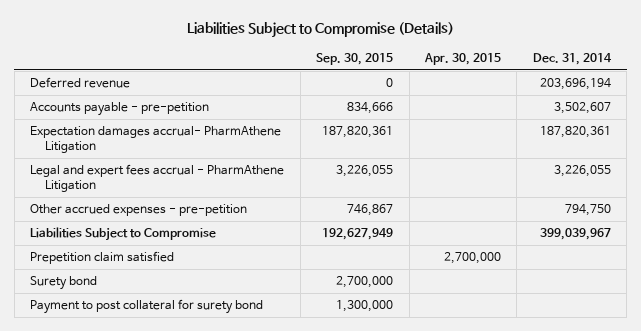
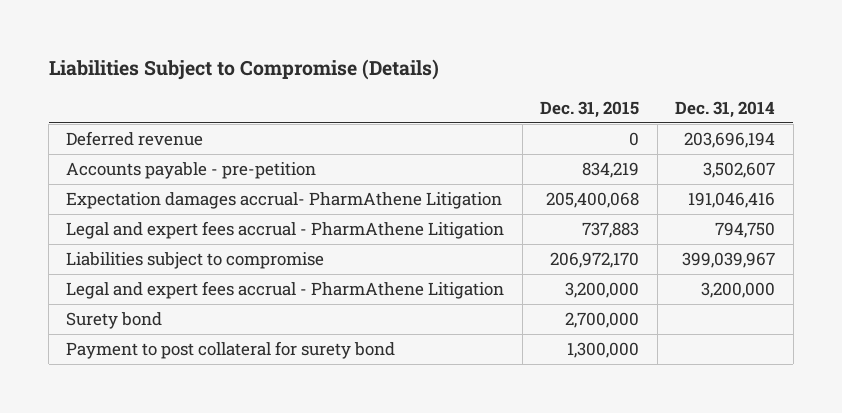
[316,52,394,65] Sep. 30, 2015 -> none
[424,52,502,65] Apr. 30, 2015 -> none
none -> [540,100,640,118] Dec. 31, 2015
[30,204,248,217] Other accrued expenses - pre-petition -> none
[30,251,175,265] Prepetition claim satisfied -> none
[539,126,611,139] 187,820,361 -> [688,192,776,209] 191,046,416
[553,165,611,178] 3,226,055 -> [715,222,776,239] 794,750
[30,227,217,242] Liabilities Subject to Compromise -> [66,252,325,270] Liabilities subject to compromise
none -> [66,281,505,300] Legal and expert fees accrual - PharmAthene Litigation

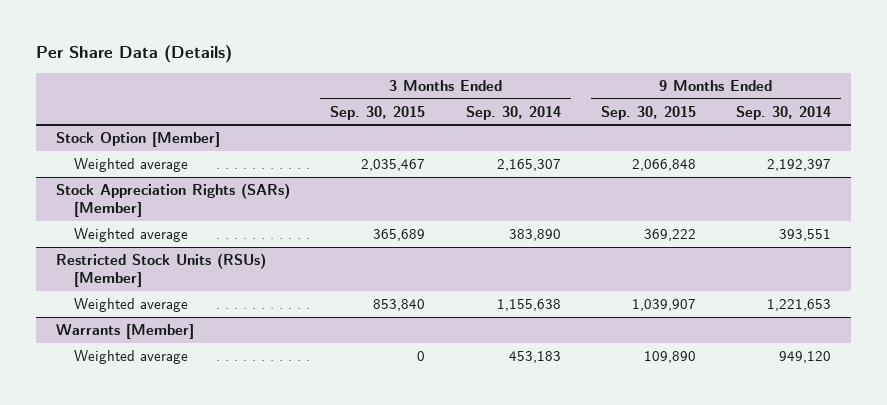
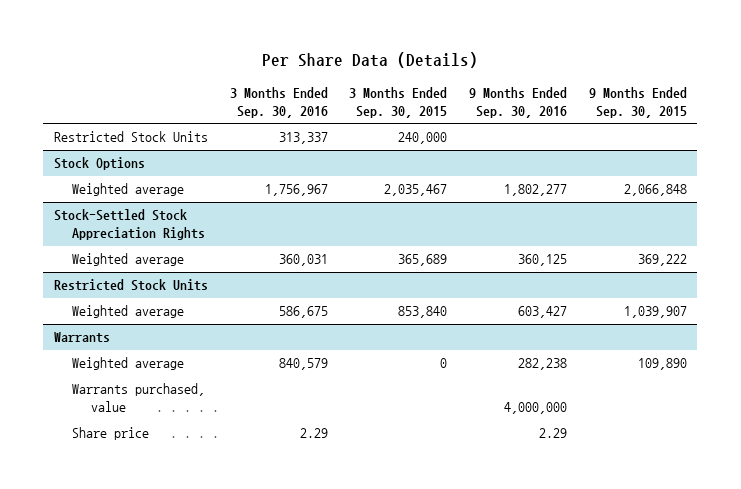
[465,105,561,120] Sep. 30, 2014 -> none
[736,105,832,120] Sep. 30, 2014 -> none
none -> [229,86,328,118] 3 Months Ended Sep. 30, 2016
none -> [468,86,567,118] 9 Months Ended Sep. 30, 2016
none -> [53,131,208,143] Restricted Stock Units
[56,131,221,147] Stock Option [Member] -> [53,157,145,171] Stock Options
[56,182,291,217] Stock Appreciation Rights (SARs) [Member] -> [53,209,206,241] Stock-Settled Stock Appreciation Rights
[56,252,267,287] Restricted Stock Units (RSUs) [Member] -> [53,279,208,292] Restricted Stock Units
[56,323,195,339] Warrants [Member] -> [53,332,110,344] Warrants
none -> [72,383,206,413] Warrants purchased, value
none -> [72,427,150,441] Share price

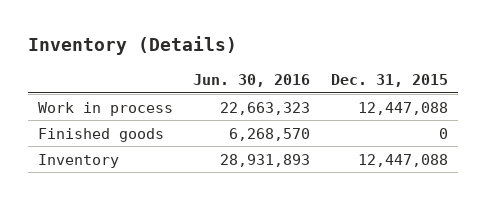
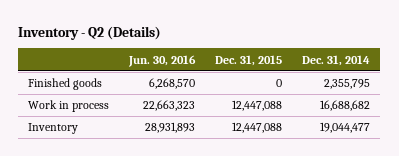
[27,36,237,56] Inventory (Details) -> [18,25,162,40] Inventory - Q2 (Details)
none -> [302,54,371,66] Dec. 31, 2014
[38,101,174,116] Work in process -> [28,100,110,113] Work in process

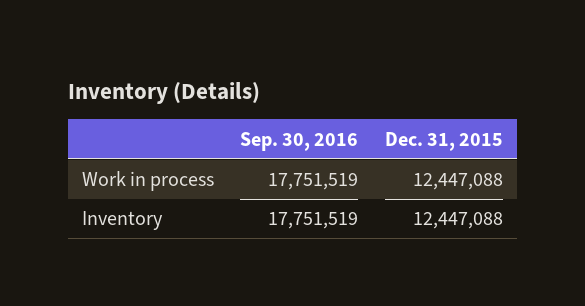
[18,25,162,40] Inventory - Q2 (Details) -> [68,82,261,105] Inventory (Details)
[128,54,197,67] Jun. 30, 2016 -> none
[302,54,371,66] Dec. 31, 2014 -> none
none -> [240,131,359,151] Sep. 30, 2016
[28,78,103,91] Finished goods -> none

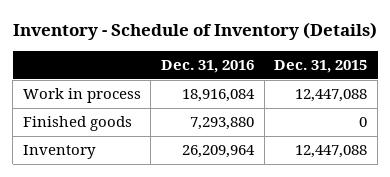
[68,82,261,105] Inventory (Details) -> [12,21,377,40] Inventory - Schedule of Inventory (Details)
[240,131,359,151] Sep. 30, 2016 -> none
none -> [161,60,255,74] Dec. 31, 2016
none -> [22,116,132,132] Finished goods

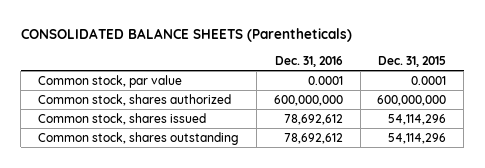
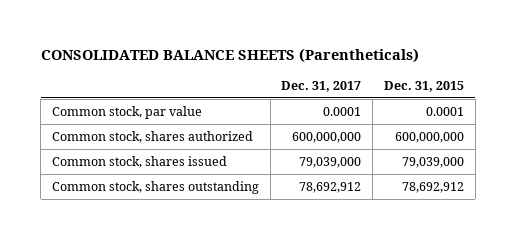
[274,55,343,67] Dec. 31, 2016 -> none
none -> [281,80,362,92] Dec. 31, 2017
[388,113,447,125] 54,114,296 -> [401,156,464,168] 79,039,000
[388,132,447,144] 54,114,296 -> [401,181,464,193] 78,692,912

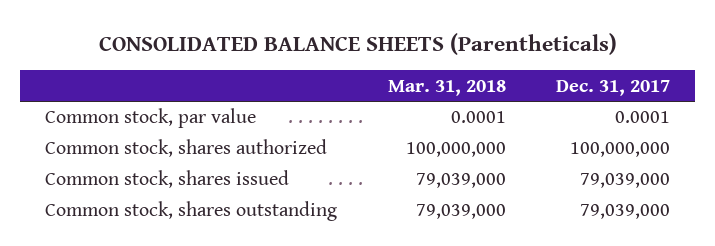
[383,80,464,92] Dec. 31, 2015 -> none
none -> [387,79,506,96] Mar. 31, 2018
[292,131,362,143] 600,000,000 -> [569,142,670,158] 100,000,000
[299,181,362,193] 78,692,912 -> [579,204,670,220] 79,039,000

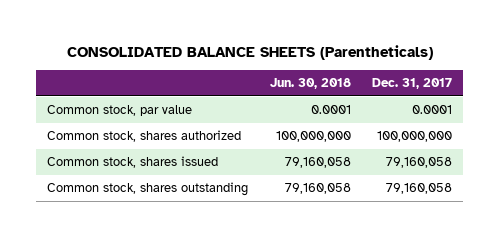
[387,79,506,96] Mar. 31, 2018 -> none
none -> [269,78,351,90] Jun. 30, 2018
[579,173,670,189] 79,039,000 -> [386,157,453,169] 79,160,058
[579,204,670,220] 79,039,000 -> [386,183,453,195] 79,160,058

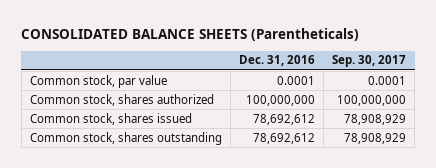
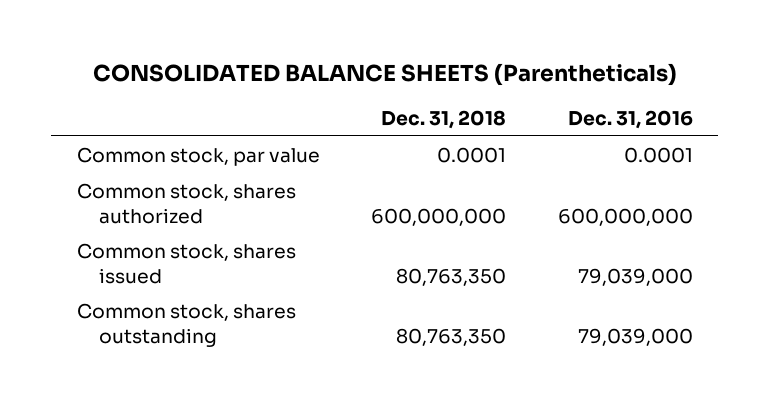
[332,55,407,68] Sep. 30, 2017 -> none
none -> [381,109,507,129] Dec. 31, 2018
[245,94,315,106] 100,000,000 -> [557,207,693,226] 600,000,000
[252,113,315,125] 78,692,612 -> [577,267,693,286] 79,039,000
[252,132,315,144] 78,692,612 -> [577,327,693,346] 79,039,000

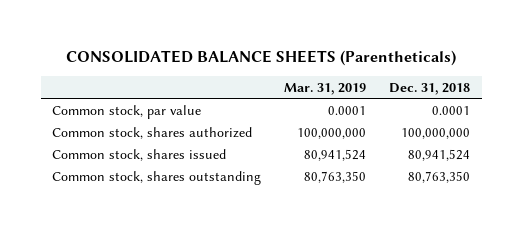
[567,109,693,129] Dec. 31, 2016 -> none
none -> [284,82,367,95] Mar. 31, 2019
[371,207,507,226] 600,000,000 -> [401,127,471,139] 100,000,000
[396,267,507,286] 80,763,350 -> [408,148,471,161] 80,941,524

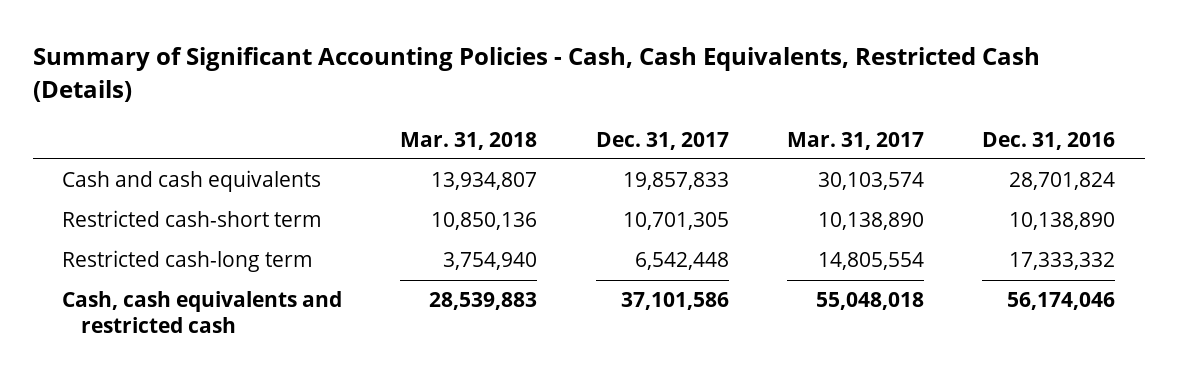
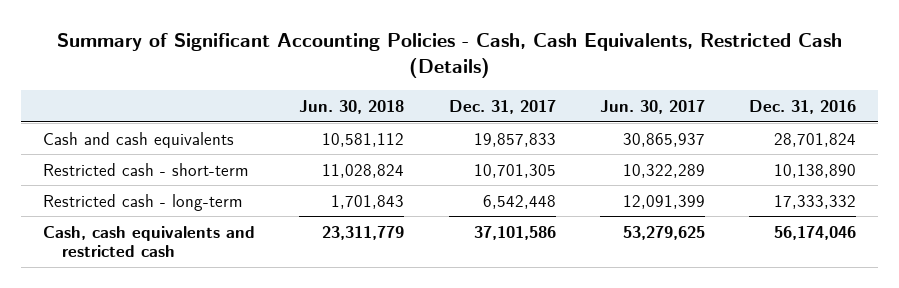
[400,131,538,150] Mar. 31, 2018 -> none
[787,131,925,150] Mar. 31, 2017 -> none
none -> [299,99,405,114] Jun. 30, 2018
none -> [599,99,705,114] Jun. 30, 2017
[61,210,322,228] Restricted cash-short term -> [43,162,250,176] Restricted cash - short-term
[61,250,313,273] Restricted cash-long term -> [43,193,244,211] Restricted cash - long-term

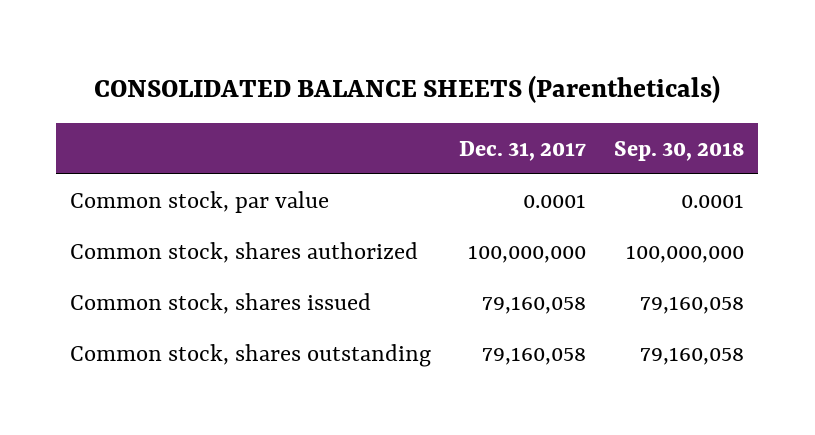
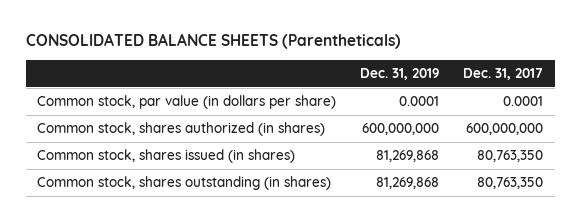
[614,140,745,161] Sep. 30, 2018 -> none
none -> [360,68,440,81] Dec. 31, 2019
[70,190,330,213] Common stock, par value -> [37,95,337,110] Common stock, par value (in dollars per share)
[70,241,419,263] Common stock, shares authorized -> [37,122,326,137] Common stock, shares authorized (in shares)
[468,244,587,263] 100,000,000 -> [465,123,543,136] 600,000,000
[70,292,372,314] Common stock, shares issued -> [37,149,296,164] Common stock, shares issued (in shares)
[482,295,587,314] 79,160,058 -> [476,150,543,163] 80,763,350
[70,343,432,367] Common stock, shares outstanding -> [37,176,332,191] Common stock, shares outstanding (in shares)
[482,346,587,365] 79,160,058 -> [476,177,543,190] 80,763,350

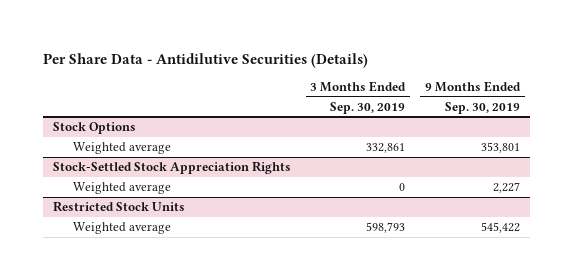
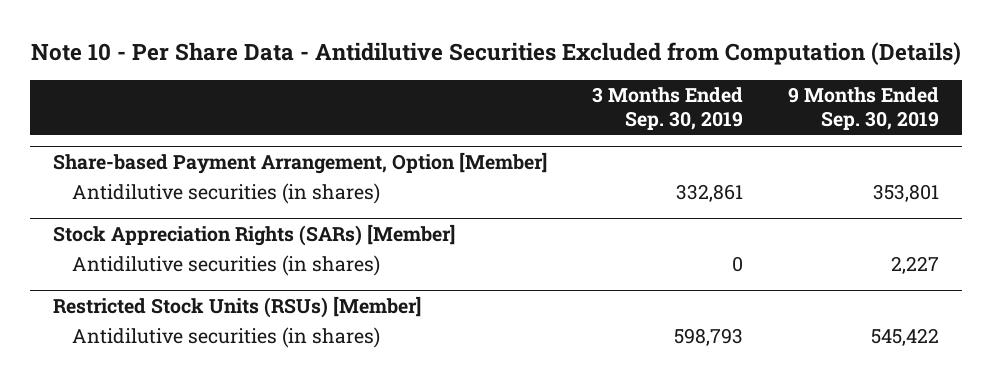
[43,52,369,68] Per Share Data - Antidilutive Securities (Details) -> [30,42,961,66] Note 10 - Per Share Data - Antidilutive Securities Excluded from Computation (Details)
[52,122,136,135] Stock Options -> [52,152,547,175] Share-based Payment Arrangement, Option [Member]
[72,142,171,155] Weighted average -> [72,183,381,205] Antidilutive securities (in shares)
[52,161,291,175] Stock-Settled Stock Appreciation Rights -> [52,224,455,247] Stock Appreciation Rights (SARs) [Member]
[72,182,171,195] Weighted average -> [72,255,381,277] Antidilutive securities (in shares)
[52,201,185,213] Restricted Stock Units -> [52,296,421,319] Restricted Stock Units (RSUs) [Member]
[72,222,171,235] Weighted average -> [72,327,381,349] Antidilutive securities (in shares)

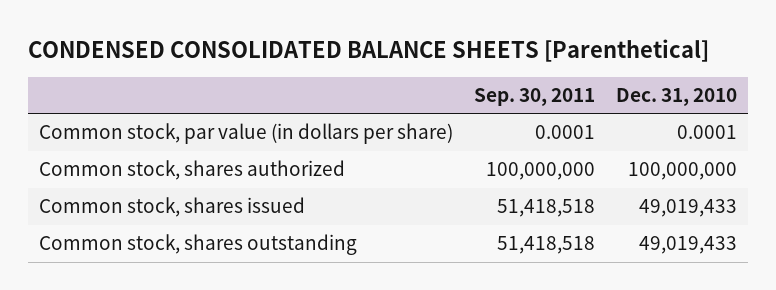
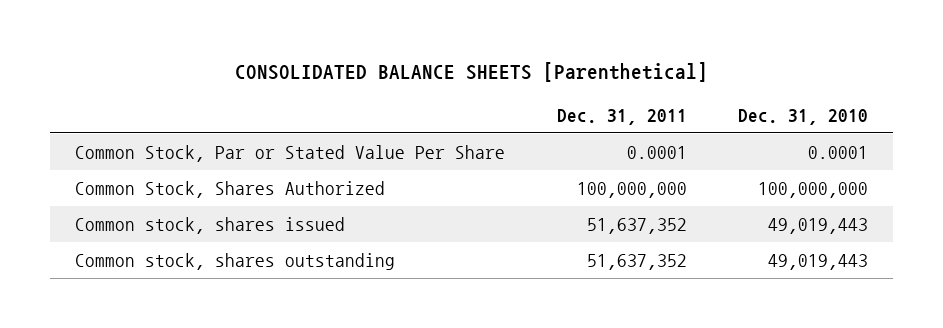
[28,38,710,62] CONDENSED CONSOLIDATED BALANCE SHEETS [Parenthetical] -> [234,62,708,83] CONSOLIDATED BALANCE SHEETS [Parenthetical]
[473,87,595,106] Sep. 30, 2011 -> none
none -> [556,108,687,125] Dec. 31, 2011
[38,123,453,145] Common stock, par value (in dollars per share) -> [75,145,506,163] Common Stock, Par or Stated Value Per Share
[38,160,345,181] Common stock, shares authorized -> [75,181,386,199] Common Stock, Shares Authorized
[639,199,738,218] 49,019,433 -> [767,218,868,235] 49,019,443
[639,236,738,255] 49,019,433 -> [767,254,868,271] 49,019,443

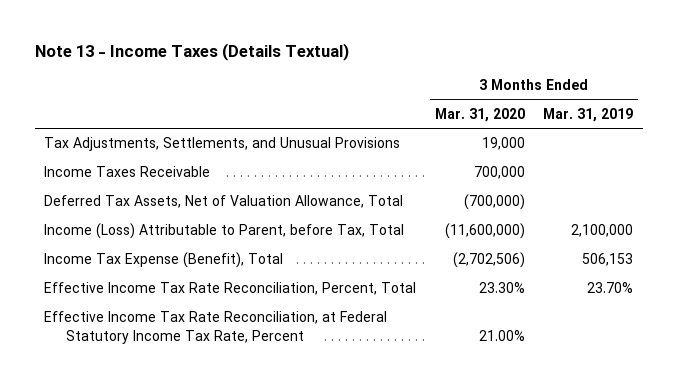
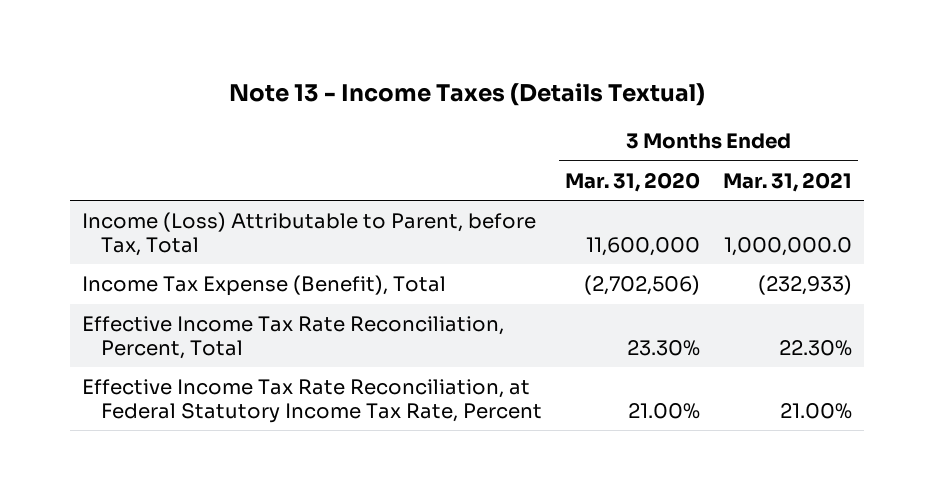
[543,107,634,122] Mar. 31, 2019 -> none
none -> [723,172,853,193] Mar. 31, 2021
[44,137,401,152] Tax Adjustments, Settlements, and Unusual Provisions -> none
[44,166,211,178] Income Taxes Receivable -> none
[44,195,404,209] Deferred Tax Assets, Net of Valuation Allowance, Total -> none
[444,223,525,240] (11,600,000) -> [586,236,701,256] 11,600,000

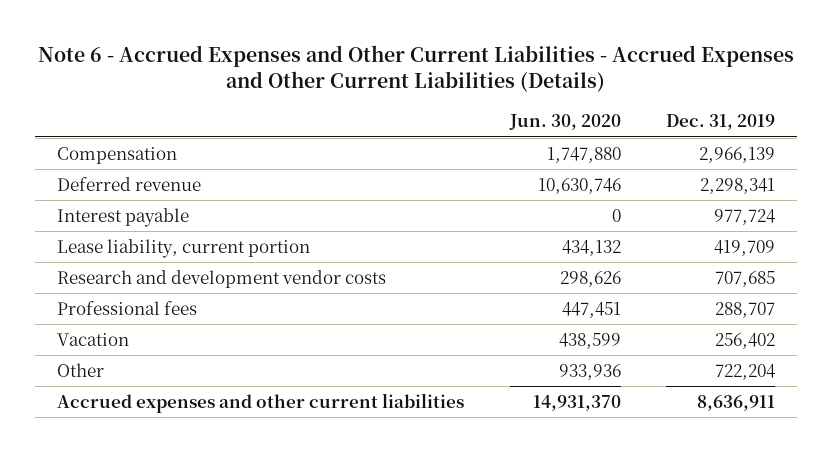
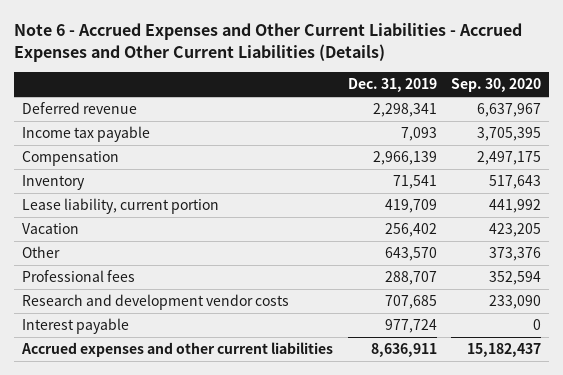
[508,114,621,131] Jun. 30, 2020 -> none
none -> [451,78,542,93] Sep. 30, 2020
none -> [21,126,150,143] Income tax payable
[57,146,178,164] Compensation -> [21,151,119,167] Compensation
none -> [21,175,85,191] Inventory
[714,363,776,380] 722,204 -> [384,247,437,262] 643,570
[57,300,198,315] Professional fees -> [21,270,135,283] Professional fees
[57,269,387,288] Research and development vendor costs -> [21,294,289,311] Research and development vendor costs
[57,207,190,227] Interest payable -> [21,318,129,335] Interest payable

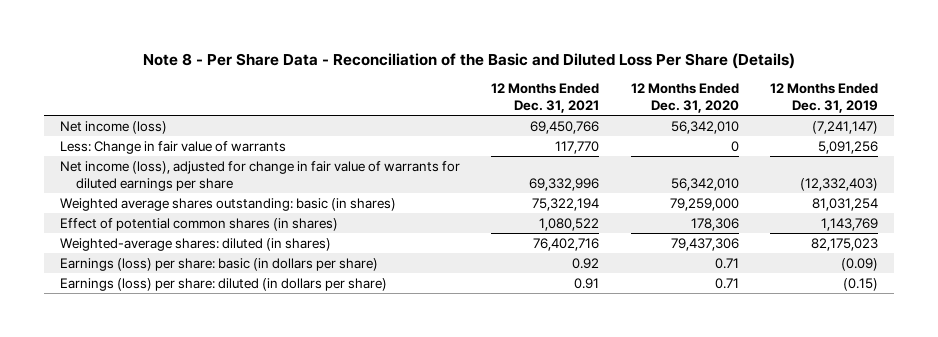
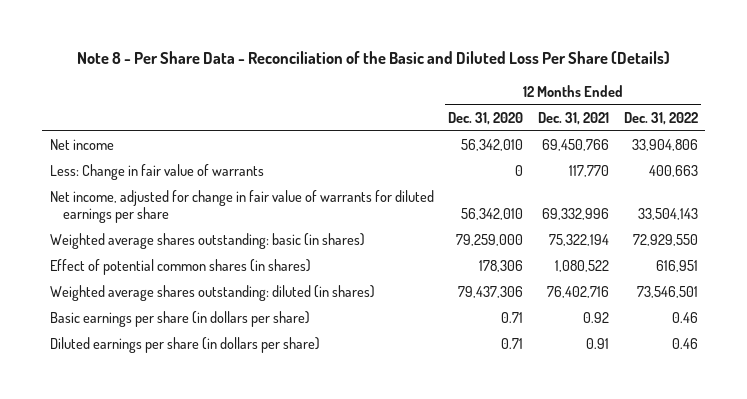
[770,83,879,113] 12 Months Ended Dec. 31, 2019 -> none
none -> [623,112,698,126] Dec. 31, 2022
[59,120,167,134] Net income (loss) -> [49,139,114,151] Net income
[59,160,460,191] Net income (loss), adjusted for change in fair value of warrants for diluted earnings per share -> [49,190,434,224] Net income, adjusted for change in fair value of warrants for diluted earnings per share
[59,237,331,251] Weighted-average shares: diluted (in shares) -> [49,285,375,302] Weighted average shares outstanding: diluted (in shares)
[59,257,378,271] Earnings (loss) per share: basic (in dollars per share) -> [49,311,310,328] Basic earnings per share (in dollars per share)
[59,277,387,291] Earnings (loss) per share: diluted (in dollars per share) -> [49,337,320,354] Diluted earnings per share (in dollars per share)

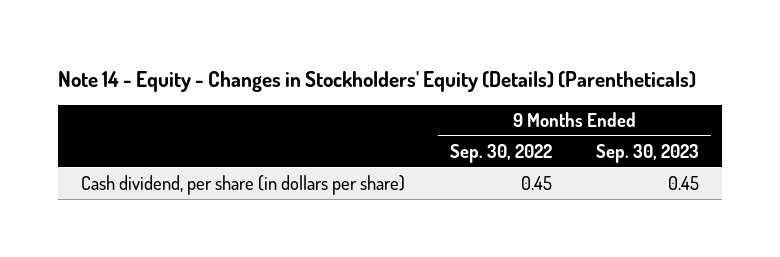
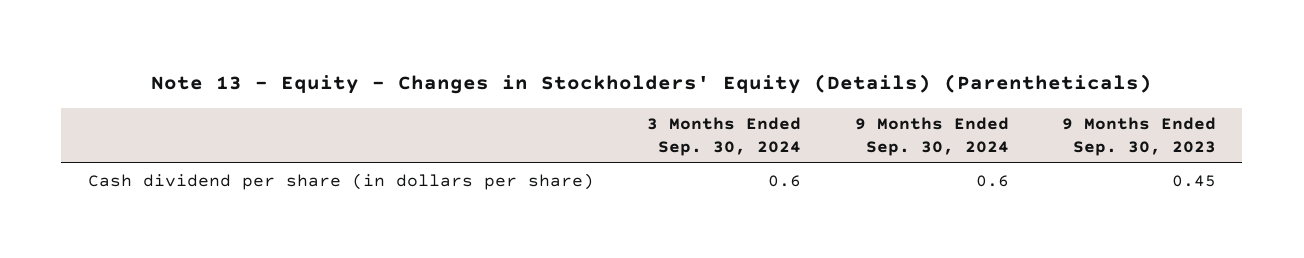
[58,70,697,92] Note 14 - Equity - Changes in Stockholders' Equity (Details) (Parentheticals) -> [150,74,1152,95] Note 13 - Equity - Changes in Stockholders' Equity (Details) (Parentheticals)
[449,143,552,163] Sep. 30, 2022 -> none
none -> [647,117,802,156] 3 Months Ended Sep. 30, 2024
none -> [854,117,1009,156] 9 Months Ended Sep. 30, 2024
[80,175,405,196] Cash dividend, per share (in dollars per share) -> [88,172,595,190] Cash dividend per share (in dollars per share)

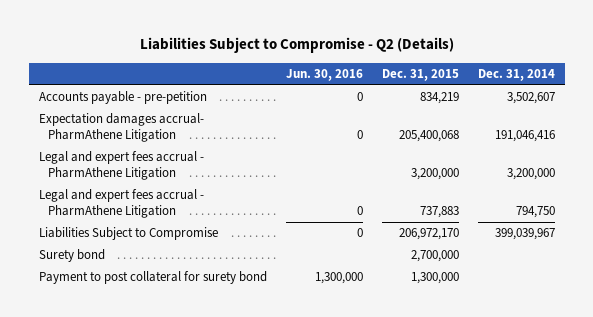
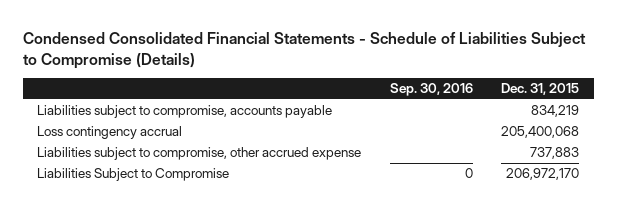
[139,37,454,54] Liabilities Subject to Compromise - Q2 (Details) -> [23,31,587,69] Condensed Consolidated Financial Statements - Schedule of Liabilities Subject to Compromise (Details)
[285,68,363,81] Jun. 30, 2016 -> none
[477,68,555,81] Dec. 31, 2014 -> none
none -> [389,83,473,97] Sep. 30, 2016
[38,151,204,181] Legal and expert fees accrual - PharmAthene Litigation -> none
[38,91,207,105] Accounts payable - pre-petition -> [37,105,333,119] Liabilities subject to compromise, accounts payable
[38,113,204,143] Expectation damages accrual- PharmAthene Litigation -> [37,126,183,140] Loss contingency accrual
[38,189,204,219] Legal and expert fees accrual - PharmAthene Litigation -> [37,147,362,161] Liabilities subject to compromise, other accrued expense
[38,249,105,263] Surety bond -> none
[38,271,267,285] Payment to post collateral for surety bond -> none

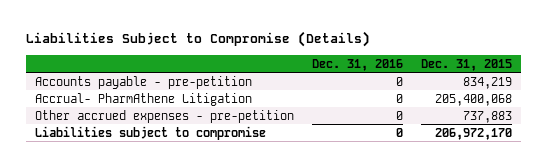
[23,31,587,69] Condensed Consolidated Financial Statements - Schedule of Liabilities Subject to Compromise (Details) -> [25,31,370,48] Liabilities Subject to Compromise (Details)
[389,83,473,97] Sep. 30, 2016 -> none
none -> [311,58,403,71] Dec. 31, 2016
[37,105,333,119] Liabilities subject to compromise, accounts payable -> [34,75,252,89] Accounts payable - pre-petition
[37,126,183,140] Loss contingency accrual -> [34,92,252,106] Accrual- PharmAthene Litigation
[37,147,362,161] Liabilities subject to compromise, other accrued expense -> [34,109,294,123] Other accrued expenses - pre-petition
[37,168,230,182] Liabilities Subject to Compromise -> [34,125,266,140] Liabilities subject to compromise

